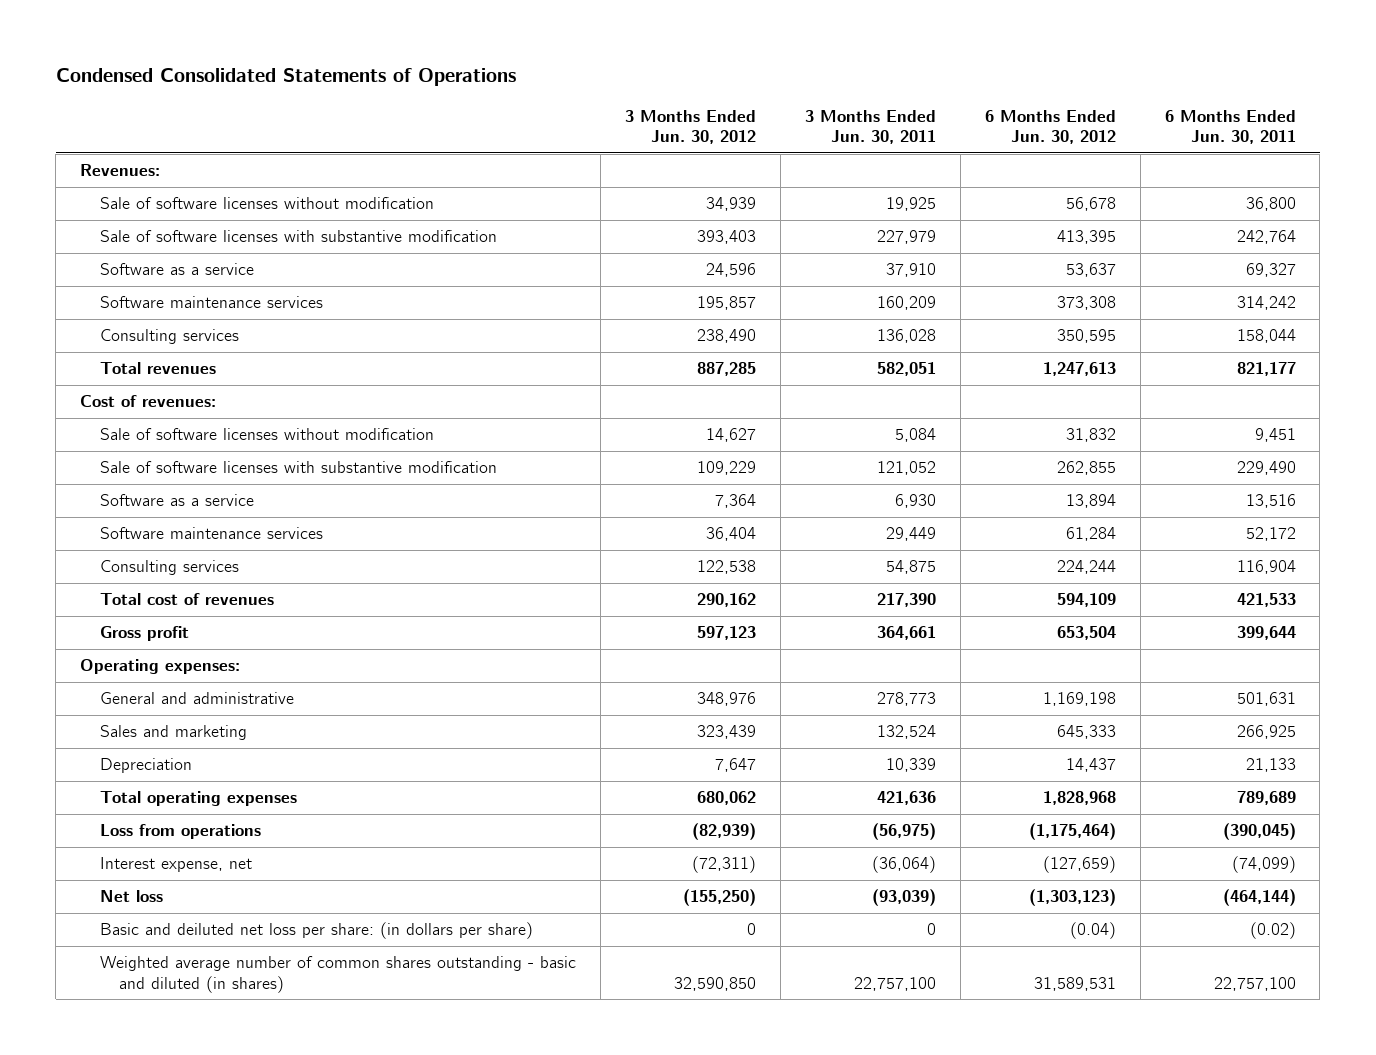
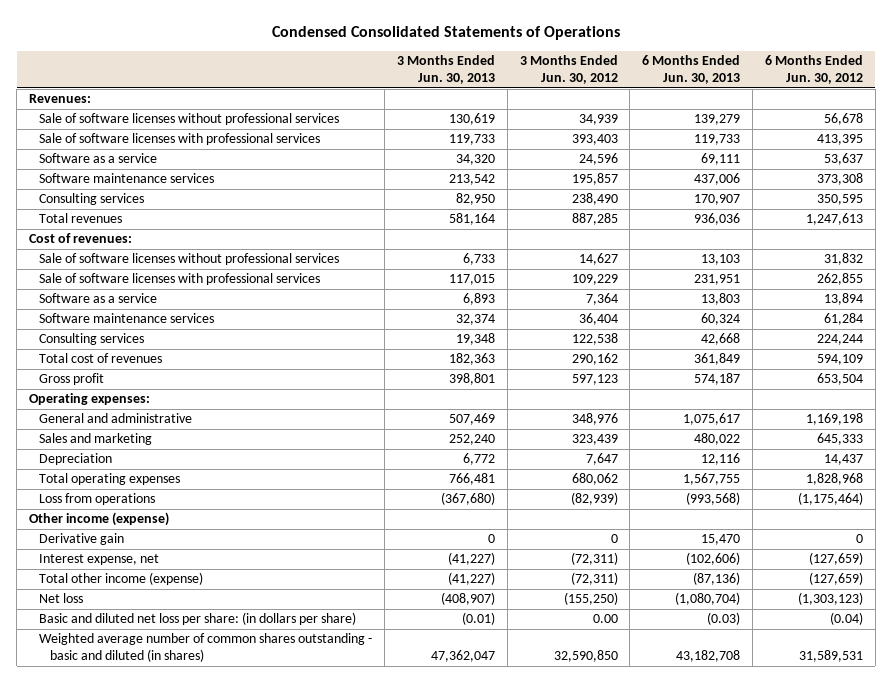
[804,109,936,145] 3 Months Ended Jun. 30, 2011 -> none
[1164,109,1296,145] 6 Months Ended Jun. 30, 2011 -> none
none -> [396,55,495,84] 3 Months Ended Jun. 30, 2013
none -> [642,55,741,84] 6 Months Ended Jun. 30, 2013
[99,197,434,210] Sale of software licenses without modification -> [39,113,340,126] Sale of software licenses without professional services
[99,230,497,243] Sale of software licenses with substantive modification -> [39,133,321,146] Sale of software licenses with professional services
[99,428,434,441] Sale of software licenses without modification -> [39,253,340,266] Sale of software licenses without professional services
[99,461,497,474] Sale of software licenses with substantive modification -> [39,273,321,286] Sale of software licenses with professional services
none -> [28,512,169,527] Other income (expense)
none -> [39,533,125,546] Derivative gain
none -> [39,572,204,586] Total other income (expense)
[99,922,533,940] Basic and deiluted net loss per share: (in dollars per share) -> [39,612,357,626] Basic and diluted net loss per share: (in dollars per share)
[746,923,756,936] 0 -> [592,614,618,624] 0.00

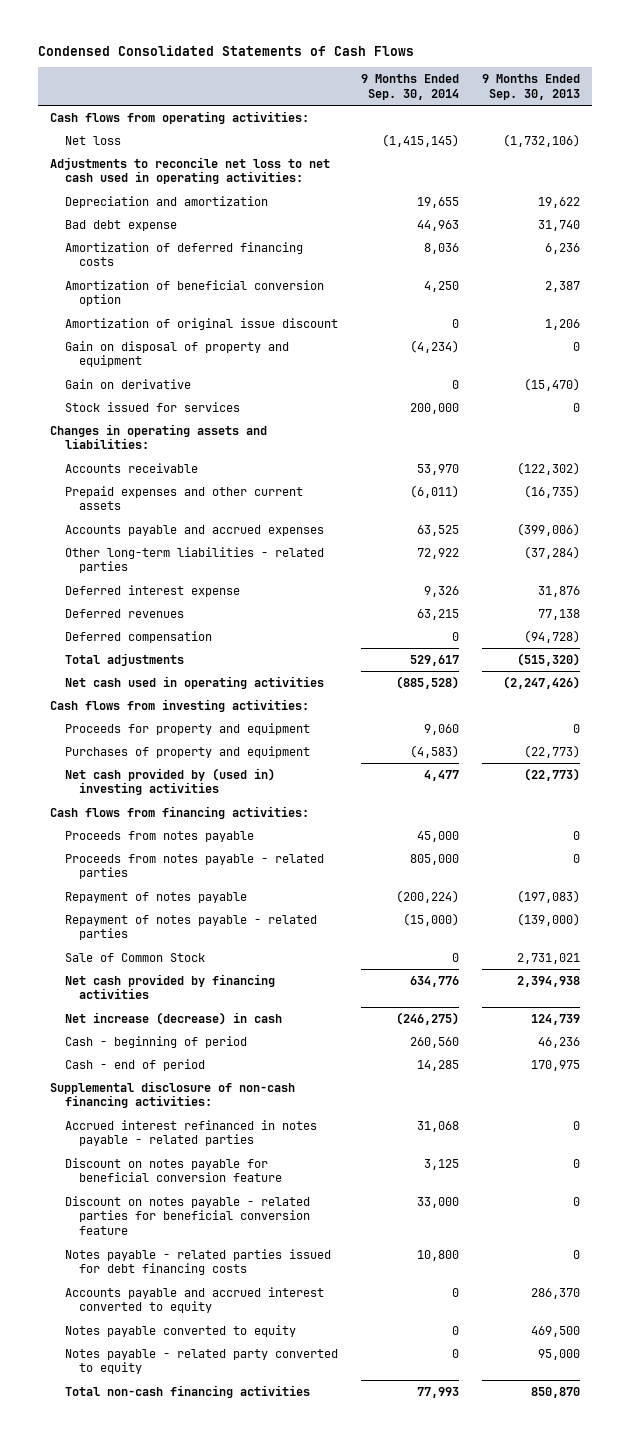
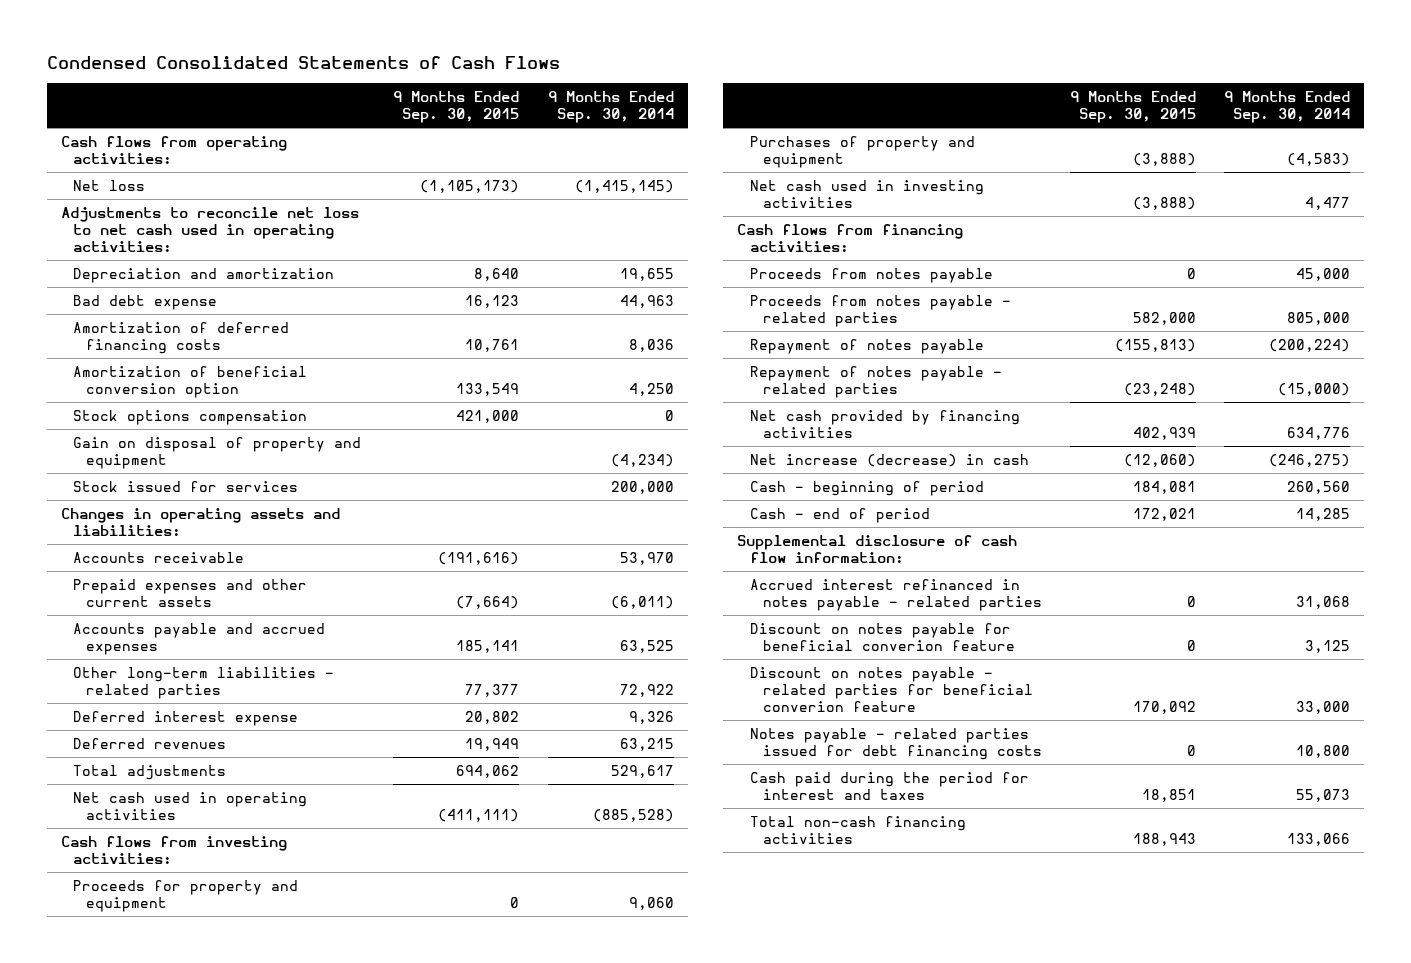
[482,74,581,100] 9 Months Ended Sep. 30, 2013 -> none
none -> [393,91,520,124] 9 Months Ended Sep. 30, 2015
[64,317,338,330] Amortization of original issue discount -> none
none -> [73,410,308,426] Stock options compensation
[64,378,191,389] Gain on derivative -> none
[64,630,212,643] Deferred compensation -> none
[64,767,275,796] Net cash provided by (used in) investing activities -> [750,180,985,209] Net cash used in investing activities
[64,952,205,962] Sale of Common Stock -> none
[50,1080,296,1109] Supplemental disclosure of non-cash financing activities: -> none
none -> [737,535,1018,564] Supplemental disclosure of cash flow information:
[64,1157,282,1183] Discount on notes payable for beneficial conversion feature -> [750,623,1015,652] Discount on notes payable for beneficial converion feature
[64,1195,310,1235] Discount on notes payable - related parties for beneficial conversion feature -> [750,667,1033,713] Discount on notes payable - related parties for beneficial converion feature
[64,1286,324,1314] Accounts payable and accrued interest converted to equity -> none
[64,1324,296,1337] Notes payable converted to equity -> none
[64,1348,338,1375] Notes payable - related party converted to equity -> none
none -> [750,772,1030,801] Cash paid during the period for interest and taxes
[416,1386,459,1398] 77,993 -> [1287,833,1351,847] 133,066

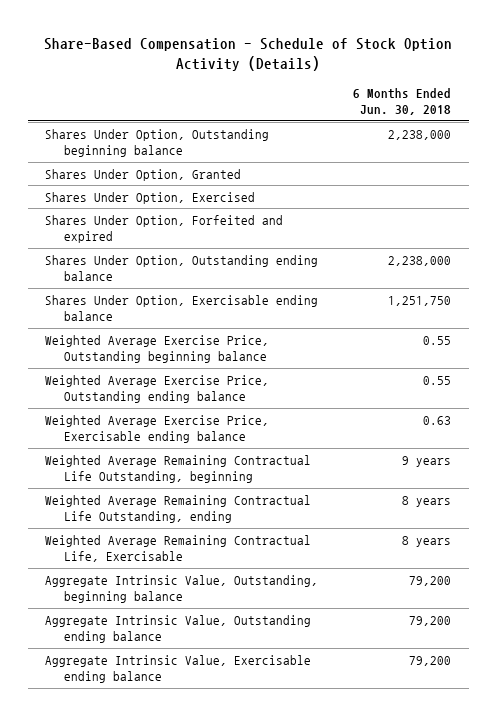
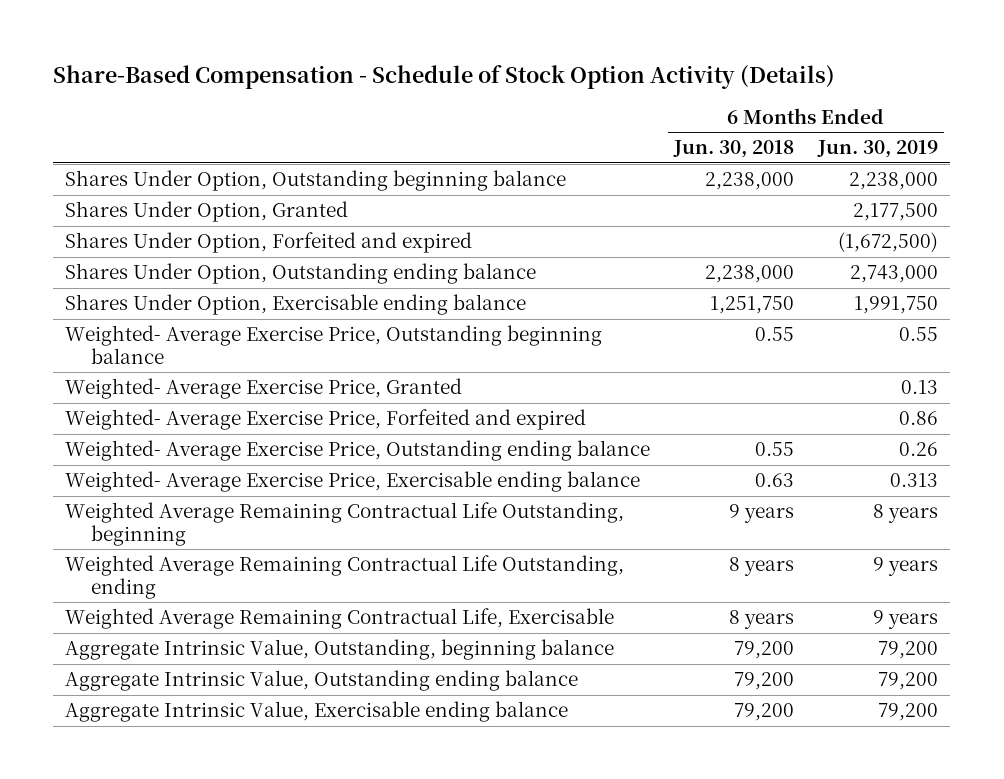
none -> [817,140,939,159] Jun. 30, 2019
[45,191,256,204] Shares Under Option, Exercised -> none
[45,334,270,364] Weighted Average Exercise Price, Outstanding beginning balance -> [65,325,603,365] Weighted- Average Exercise Price, Outstanding beginning balance
none -> [65,378,463,400] Weighted- Average Exercise Price, Granted
none -> [65,409,587,431] Weighted- Average Exercise Price, Forfeited and expired
[45,374,270,404] Weighted Average Exercise Price, Outstanding ending balance -> [65,440,651,462] Weighted- Average Exercise Price, Outstanding ending balance
[45,414,270,444] Weighted Average Exercise Price, Exercisable ending balance -> [65,471,641,493] Weighted- Average Exercise Price, Exercisable ending balance

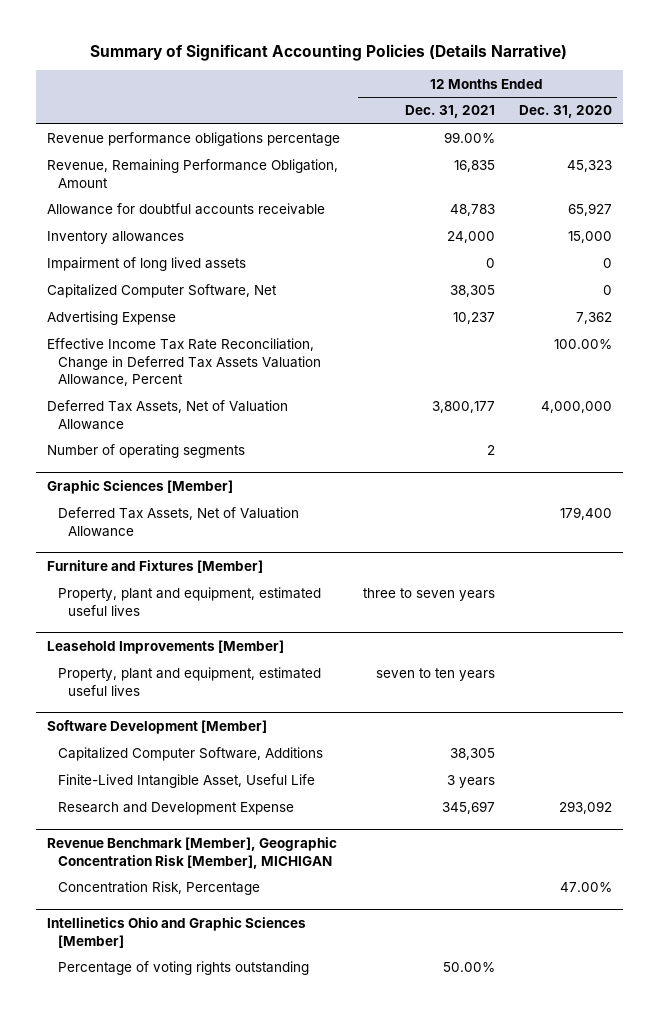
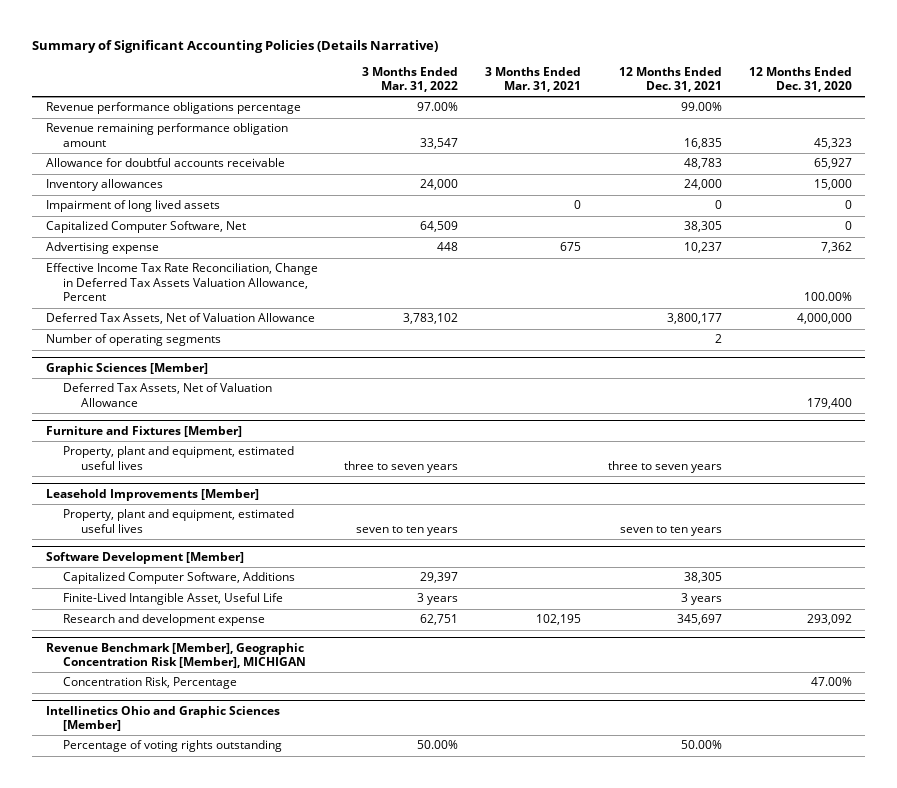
none -> [362,66,459,92] 3 Months Ended Mar. 31, 2022
none -> [485,66,582,92] 3 Months Ended Mar. 31, 2021
[47,159,339,188] Revenue, Remaining Performance Obligation, Amount -> [45,123,288,147] Revenue remaining performance obligation amount
[47,311,177,326] Advertising Expense -> [45,242,159,255] Advertising expense
[57,802,294,816] Research and Development Expense -> [63,614,266,627] Research and development expense

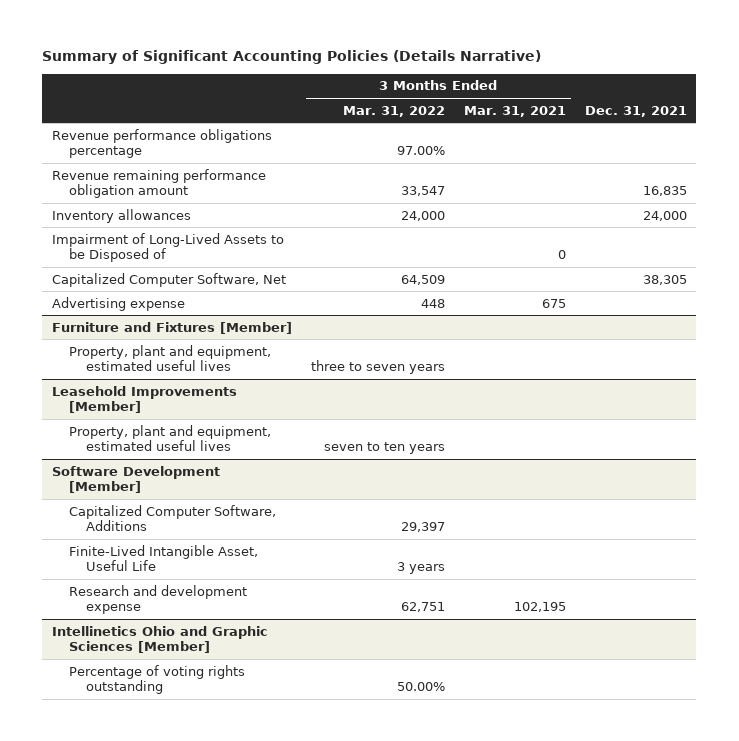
[618,66,722,92] 12 Months Ended Dec. 31, 2021 -> none
[748,66,852,92] 12 Months Ended Dec. 31, 2020 -> none
none -> [584,105,687,117] Dec. 31, 2021
[45,158,285,168] Allowance for doubtful accounts receivable -> none
[45,200,220,213] Impairment of long lived assets -> [51,232,284,263] Impairment of Long-Lived Assets to be Disposed of
[45,263,318,302] Effective Income Tax Rate Reconciliation, Change in Deferred Tax Assets Valuation Allowance, Percent -> none
[45,313,315,325] Deferred Tax Assets, Net of Valuation Allowance -> none
[45,334,221,347] Number of operating segments -> none
[45,362,208,375] Graphic Sciences [Member] -> none
[63,383,273,407] Deferred Tax Assets, Net of Valuation Allowance -> none
[45,642,307,668] Revenue Benchmark [Member], Geographic Concentration Risk [Member], MICHIGAN -> none
[63,677,238,690] Concentration Risk, Percentage -> none

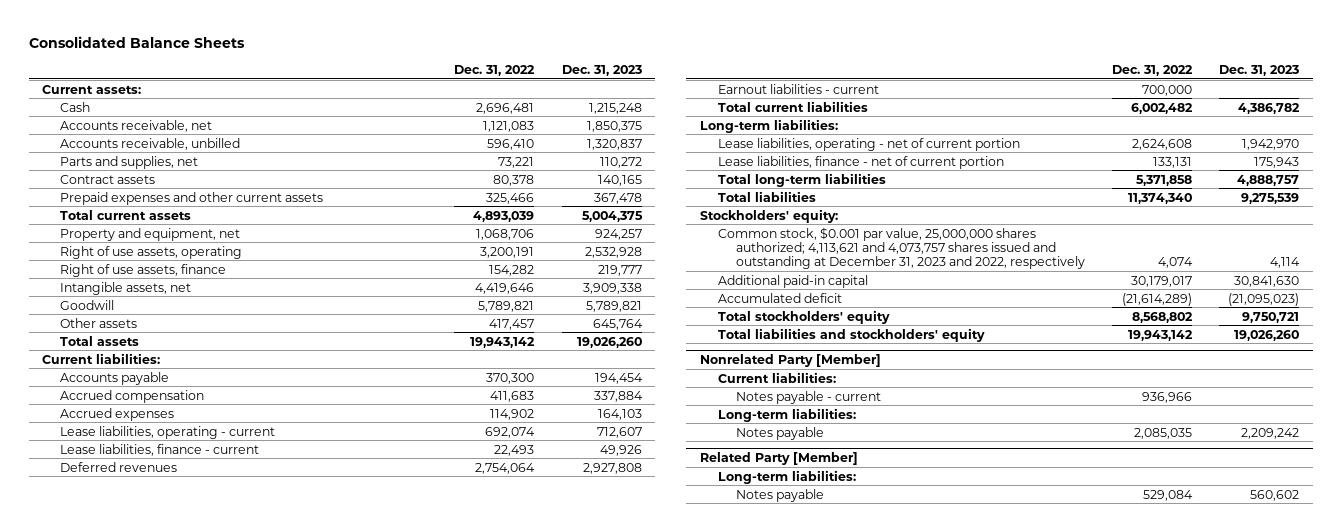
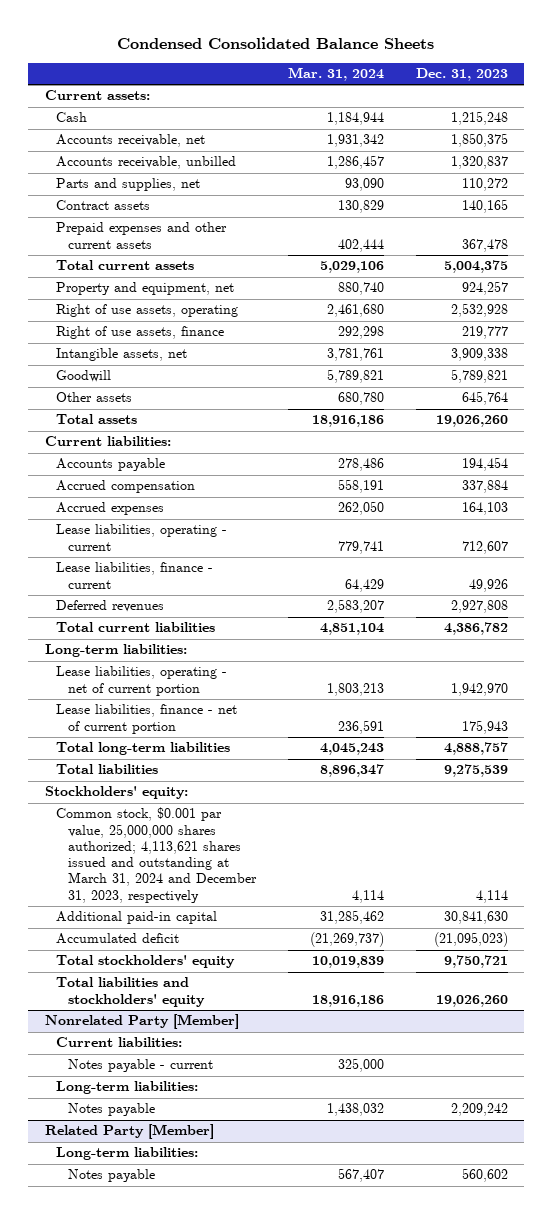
[28,35,245,48] Consolidated Balance Sheets -> [117,37,435,50] Condensed Consolidated Balance Sheets
[454,64,536,76] Dec. 31, 2022 -> none
none -> [287,67,384,82] Mar. 31, 2024
[717,83,879,94] Earnout liabilities - current -> none
[717,226,1085,270] Common stock, $0.001 par value, 25,000,000 shares authorized; 4,113,621 and 4,073,757 shares issued and outstanding at December 31, 2023 and 2022, respectively -> [56,807,257,903] Common stock, $0.001 par value, 25,000,000 shares authorized; 4,113,621 shares issued and outstanding at March 31, 2024 and December 31, 2023, respectively

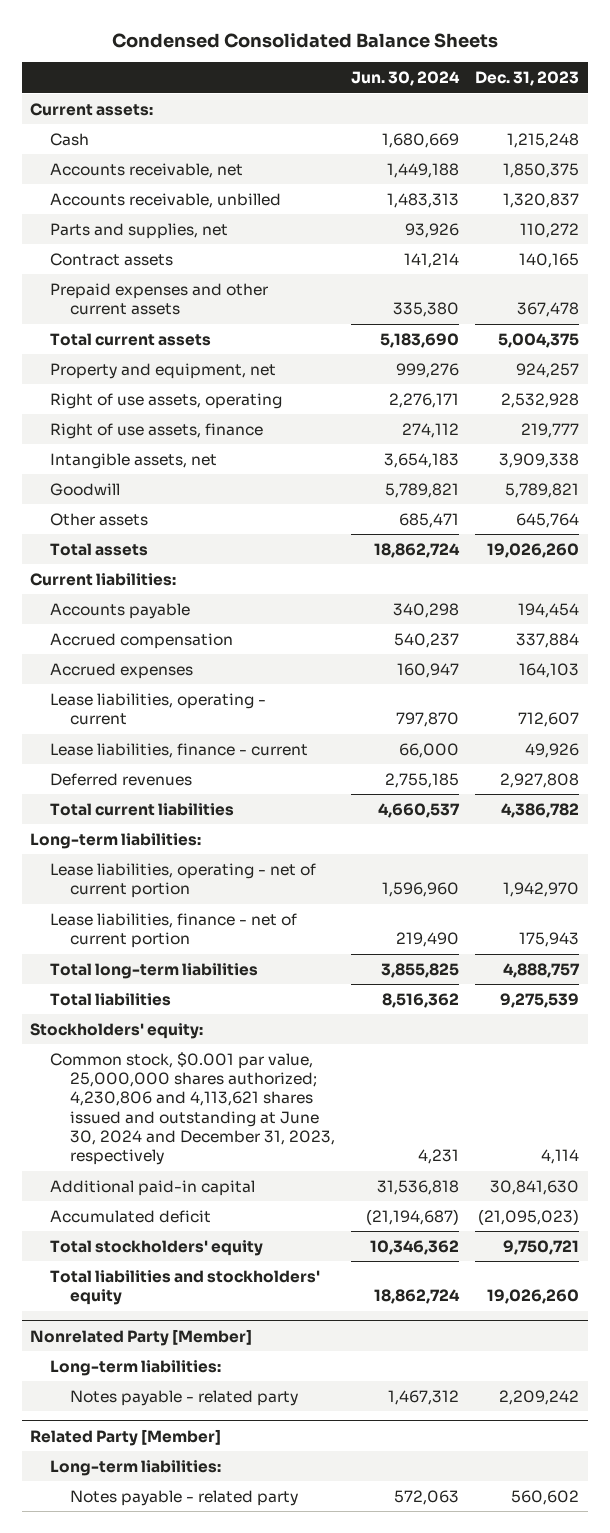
[287,67,384,82] Mar. 31, 2024 -> none
none -> [351,71,461,87] Jun. 30, 2024
[56,807,257,903] Common stock, $0.001 par value, 25,000,000 shares authorized; 4,113,621 shares issued and outstanding at March 31, 2024 and December 31, 2023, respectively -> [50,1051,335,1166] Common stock, $0.001 par value, 25,000,000 shares authorized; 4,230,806 and 4,113,621 shares issued and outstanding at June 30, 2024 and December 31, 2023, respectively
[56,1037,183,1048] Current liabilities: -> none
[67,1059,213,1073] Notes payable - current -> none
[67,1103,155,1117] Notes payable -> [69,1389,298,1406] Notes payable - related party
[67,1169,155,1183] Notes payable -> [69,1489,298,1506] Notes payable - related party

